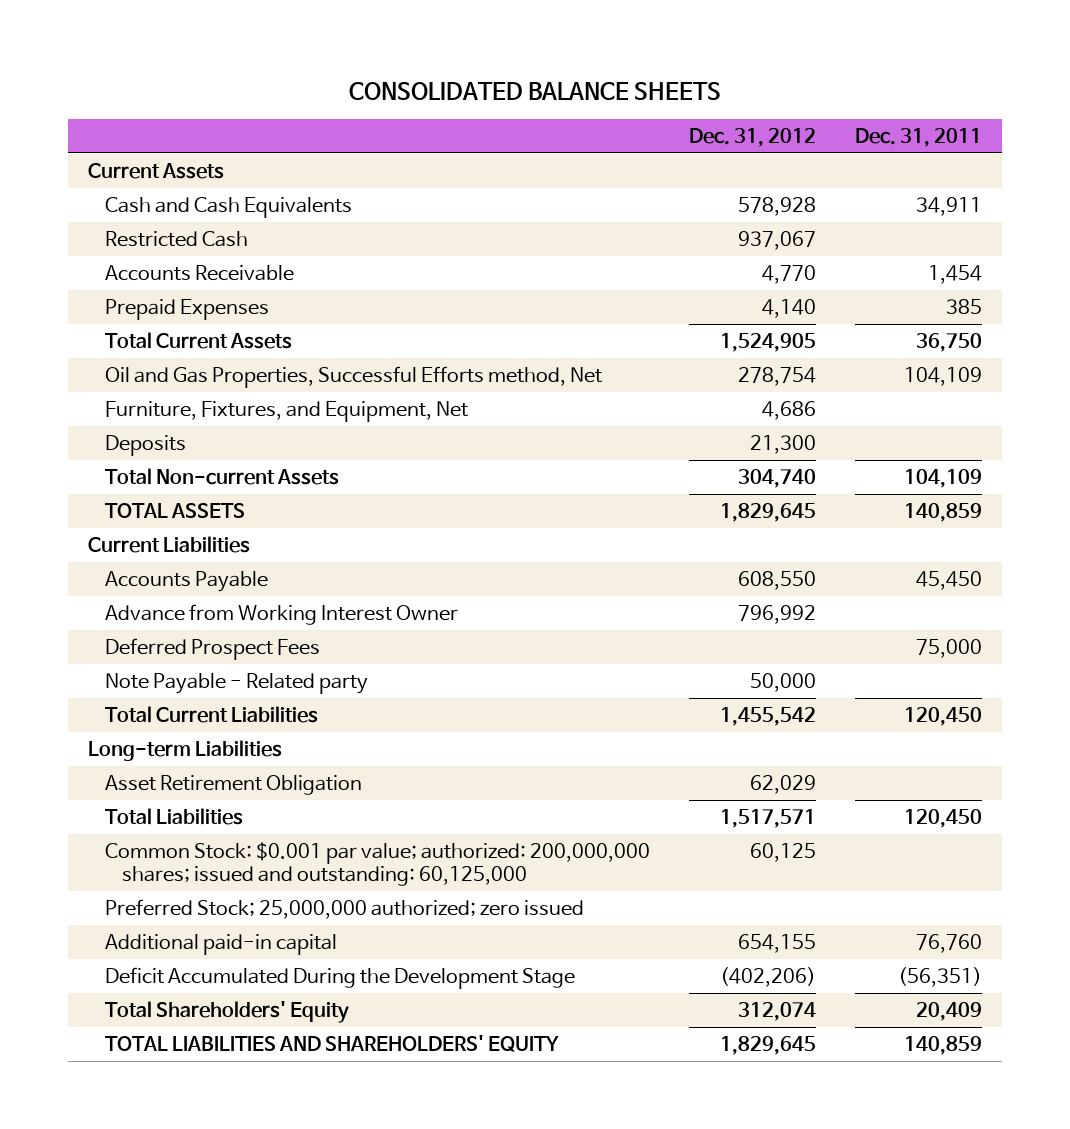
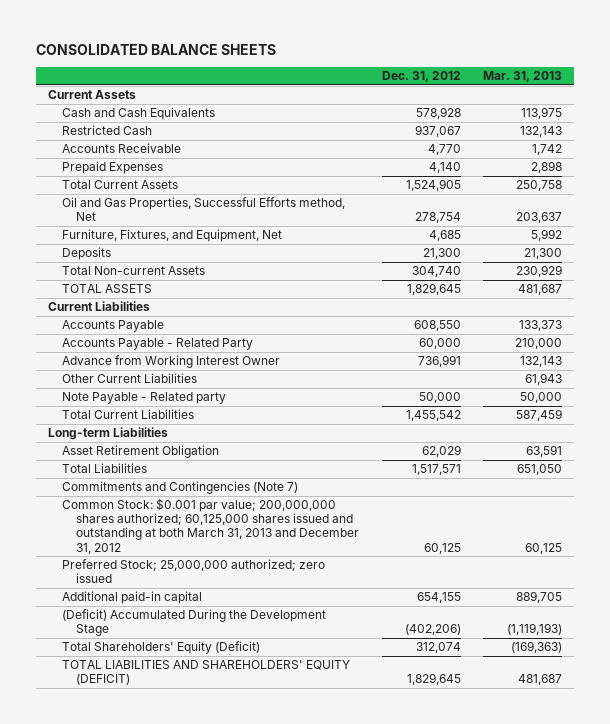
[855,128,983,148] Dec. 31, 2011 -> none
none -> [483,71,563,83] Mar. 31, 2013
[762,401,817,421] 4,686 -> [428,230,461,242] 4,685
[105,638,321,661] Deferred Prospect Fees -> none
none -> [61,338,253,351] Accounts Payable - Related Party
[738,605,817,625] 796,992 -> [417,355,461,368] 736,991
none -> [61,373,197,384] Other Current Liabilities
none -> [61,481,298,495] Commitments and Contingencies (Note 7)
[105,842,651,887] Common Stock: $0.001 par value; authorized: 200,000,000 shares; issued and outstanding: 60,125,000 -> [61,498,359,554] Common Stock: $0.001 par value; 200,000,000 shares authorized; 60,125,000 shares issued and outstanding at both March 31, 2013 and December 31, 2012
[105,967,576,990] Deficit Accumulated During the Development Stage -> [61,609,326,637] (Deficit) Accumulated During the Development Stage
[105,1001,350,1024] Total Shareholders' Equity -> [61,641,260,655] Total Shareholders' Equity (Deficit)
[105,1035,560,1053] TOTAL LIABILITIES AND SHAREHOLDERS' EQUITY -> [61,660,350,686] TOTAL LIABILITIES AND SHAREHOLDERS' EQUITY (DEFICIT)

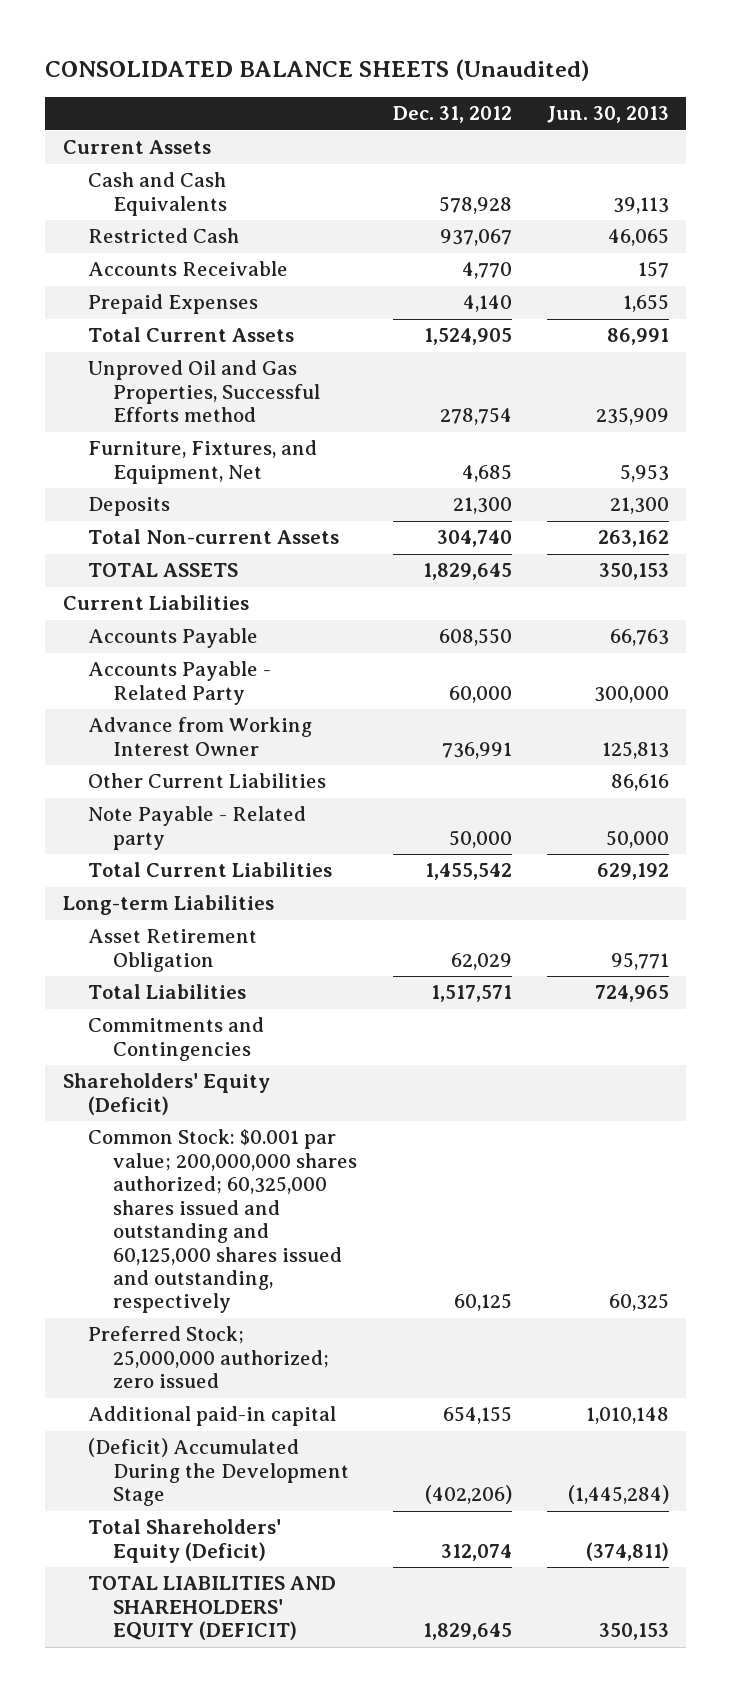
[36,43,277,55] CONSOLIDATED BALANCE SHEETS -> [45,58,590,81] CONSOLIDATED BALANCE SHEETS (Unaudited)
[483,71,563,83] Mar. 31, 2013 -> none
none -> [546,106,669,124] Jun. 30, 2013
[61,197,345,222] Oil and Gas Properties, Successful Efforts method, Net -> [88,360,321,423] Unproved Oil and Gas Properties, Successful Efforts method
[61,481,298,495] Commitments and Contingencies (Note 7) -> [88,1017,265,1061] Commitments and Contingencies
none -> [62,1073,270,1115] Shareholders' Equity (Deficit)
[61,498,359,554] Common Stock: $0.001 par value; 200,000,000 shares authorized; 60,125,000 shares issued and outstanding at both March 31, 2013 and December 31, 2012 -> [88,1129,358,1314] Common Stock: $0.001 par value; 200,000,000 shares authorized; 60,325,000 shares issued and outstanding and 60,125,000 shares issued and outstanding, respectively

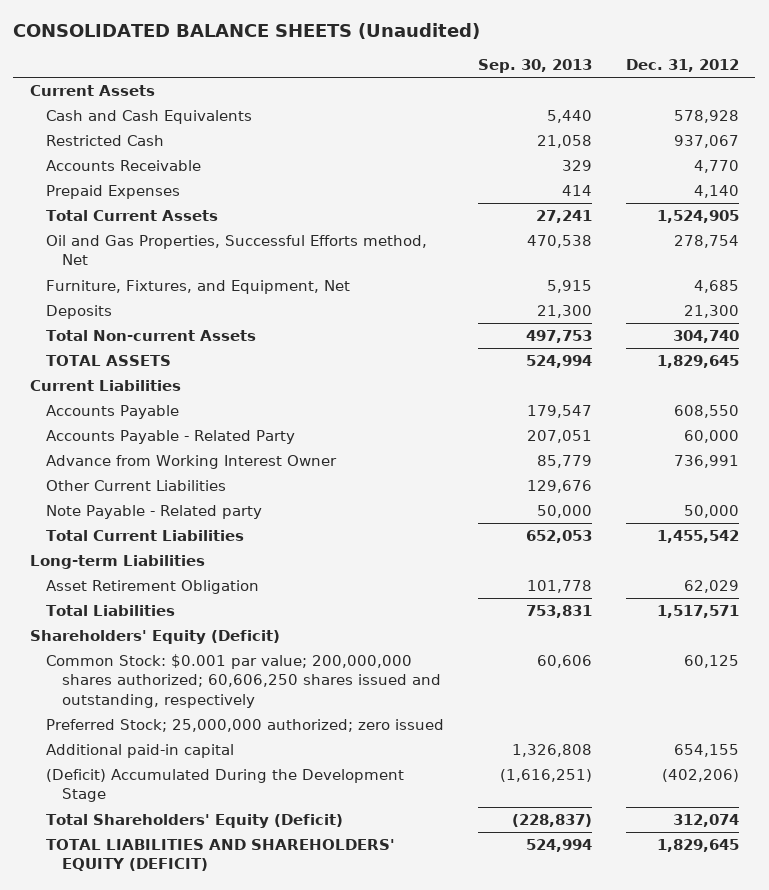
[546,106,669,124] Jun. 30, 2013 -> none
none -> [477,58,592,73] Sep. 30, 2013
[88,360,321,423] Unproved Oil and Gas Properties, Successful Efforts method -> [46,235,428,266] Oil and Gas Properties, Successful Efforts method, Net
[88,1017,265,1061] Commitments and Contingencies -> none
[88,1129,358,1314] Common Stock: $0.001 par value; 200,000,000 shares authorized; 60,325,000 shares issued and outstanding and 60,125,000 shares issued and outstanding, respectively -> [46,654,442,708] Common Stock: $0.001 par value; 200,000,000 shares authorized; 60,606,250 shares issued and outstanding, respectively

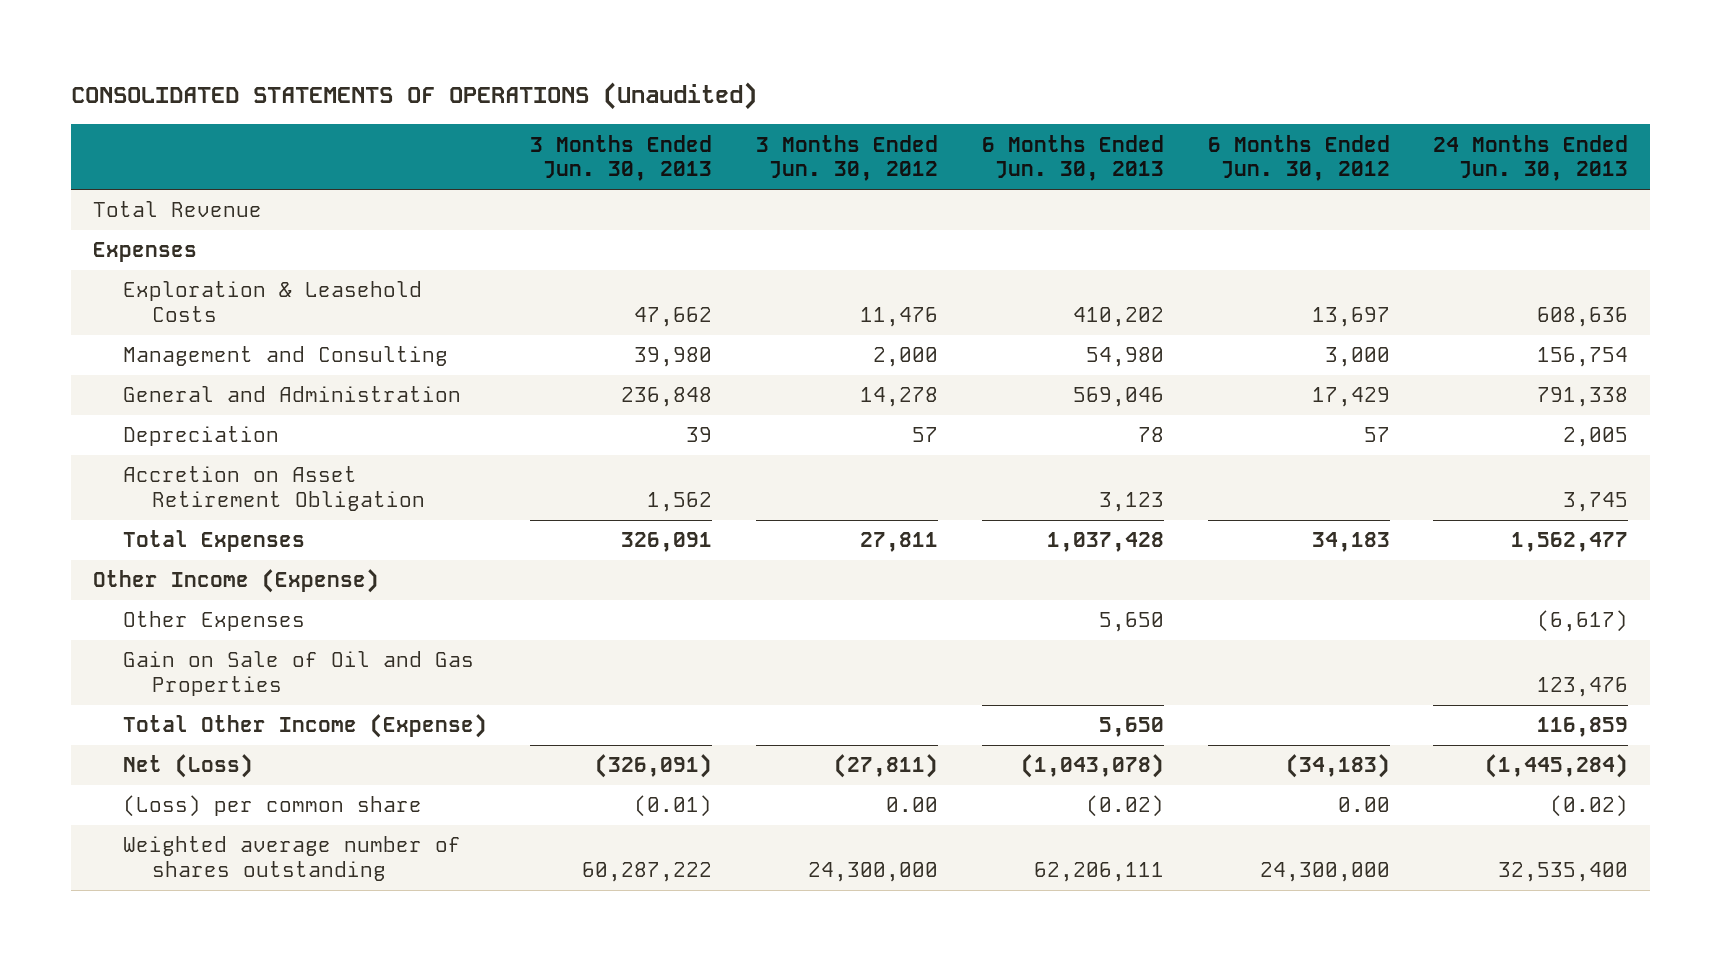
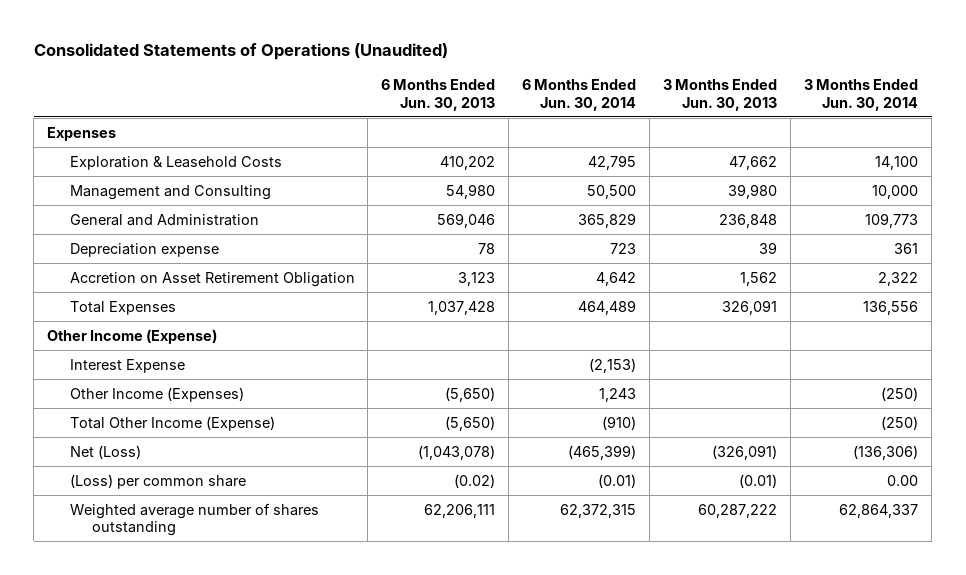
[70,82,757,111] CONSOLIDATED STATEMENTS OF OPERATIONS (Unaudited) -> [33,43,448,61] Consolidated Statements of Operations (Unaudited)
[756,134,939,182] 3 Months Ended Jun. 30, 2012 -> none
[1207,134,1390,182] 6 Months Ended Jun. 30, 2012 -> none
[1433,134,1629,182] 24 Months Ended Jun. 30, 2013 -> none
none -> [522,79,637,111] 6 Months Ended Jun. 30, 2014
none -> [804,79,919,111] 3 Months Ended Jun. 30, 2014
[92,201,262,218] Total Revenue -> none
[122,426,279,447] Depreciation -> [69,242,219,257] Depreciation expense
[122,651,474,696] Gain on Sale of Oil and Gas Properties -> none
none -> [69,358,185,373] Interest Expense
[122,611,305,632] Other Expenses -> [69,386,244,402] Other Income (Expenses)
[1098,612,1164,633] 5,650 -> [445,386,496,402] (5,650)
[1098,717,1164,738] 5,650 -> [445,415,496,431] (5,650)

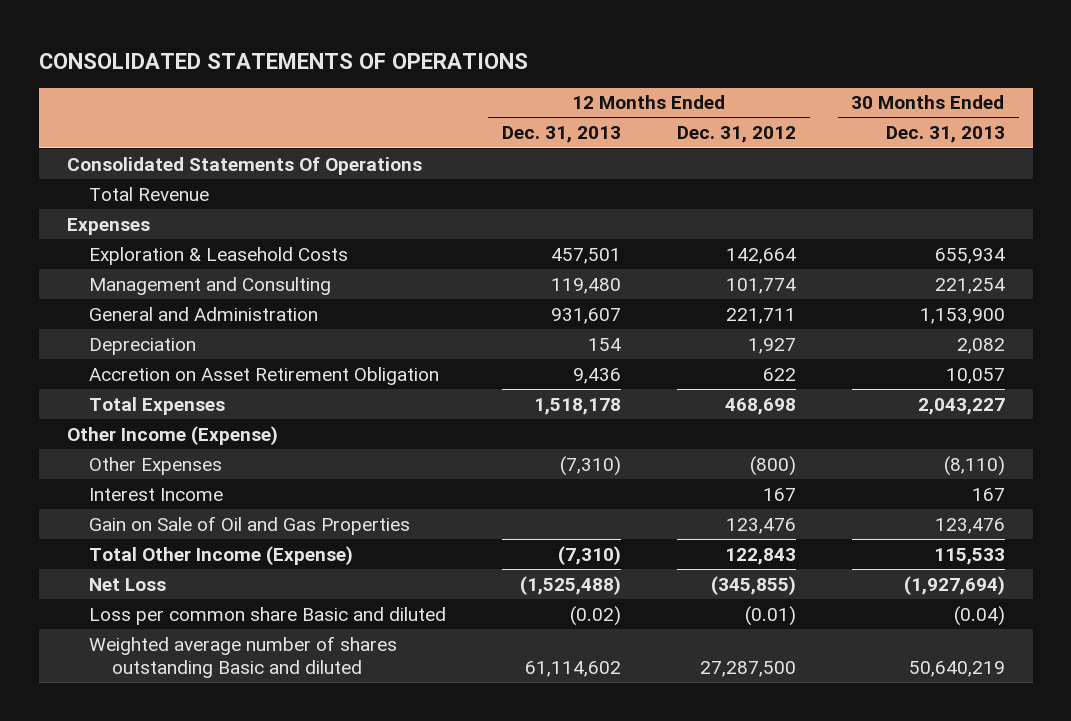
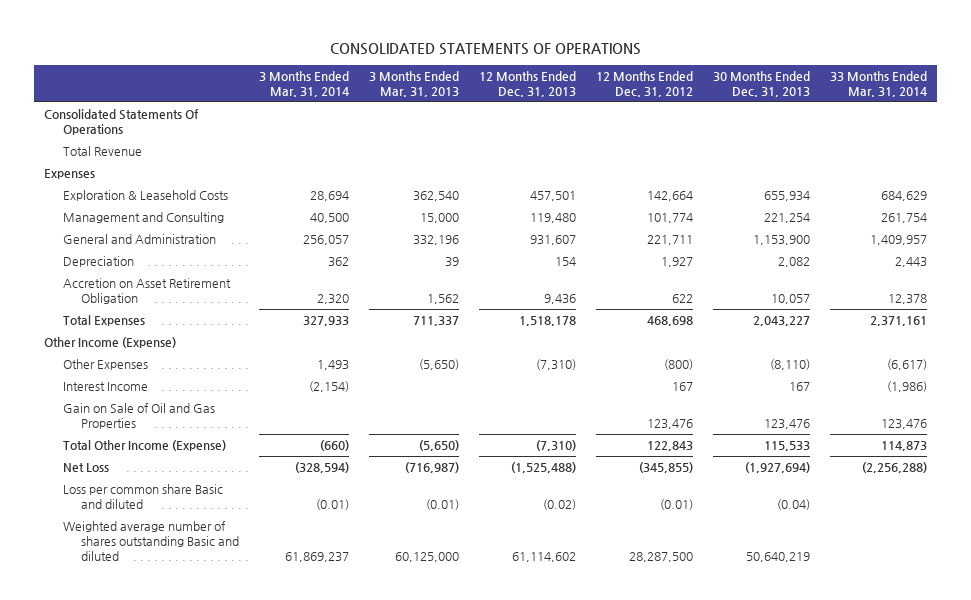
none -> [258,71,349,98] 3 Months Ended Mar. 31, 2014
none -> [368,71,459,98] 3 Months Ended Mar. 31, 2013
none -> [829,71,927,98] 33 Months Ended Mar. 31, 2014
[699,661,796,678] 27,287,500 -> [628,551,693,562] 28,287,500

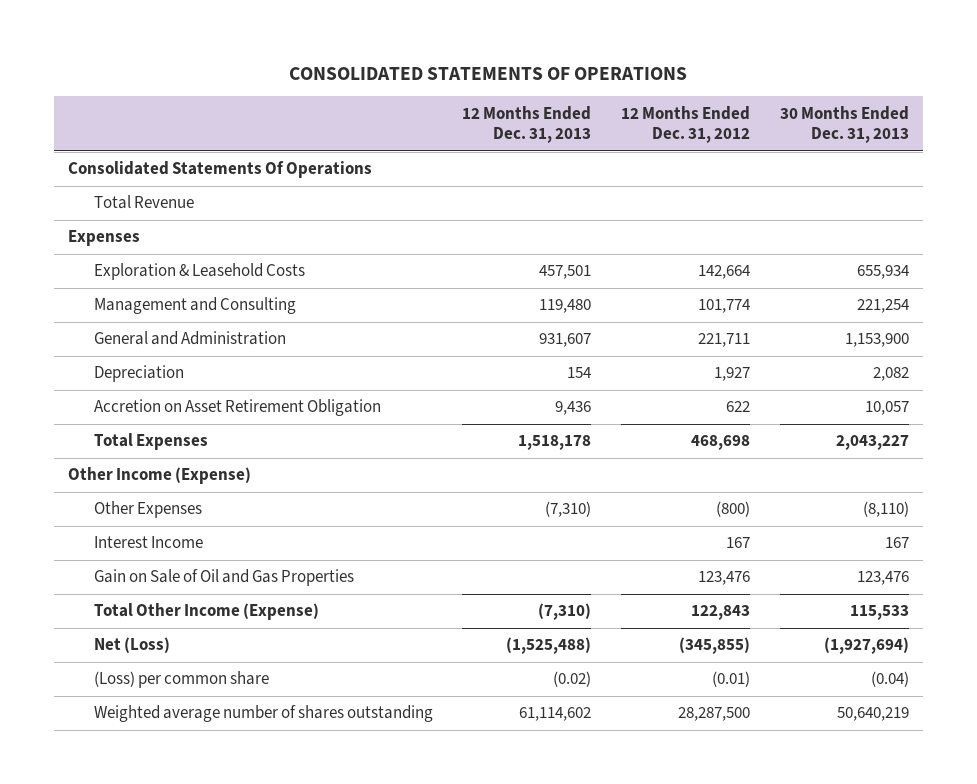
[258,71,349,98] 3 Months Ended Mar. 31, 2014 -> none
[368,71,459,98] 3 Months Ended Mar. 31, 2013 -> none
[829,71,927,98] 33 Months Ended Mar. 31, 2014 -> none
[62,463,109,473] Net Loss -> [93,637,170,654] Net (Loss)
[62,484,223,509] Loss per common share Basic and diluted -> [93,671,269,689] (Loss) per common share
[62,521,239,561] Weighted average number of shares outstanding Basic and diluted -> [93,705,433,723] Weighted average number of shares outstanding

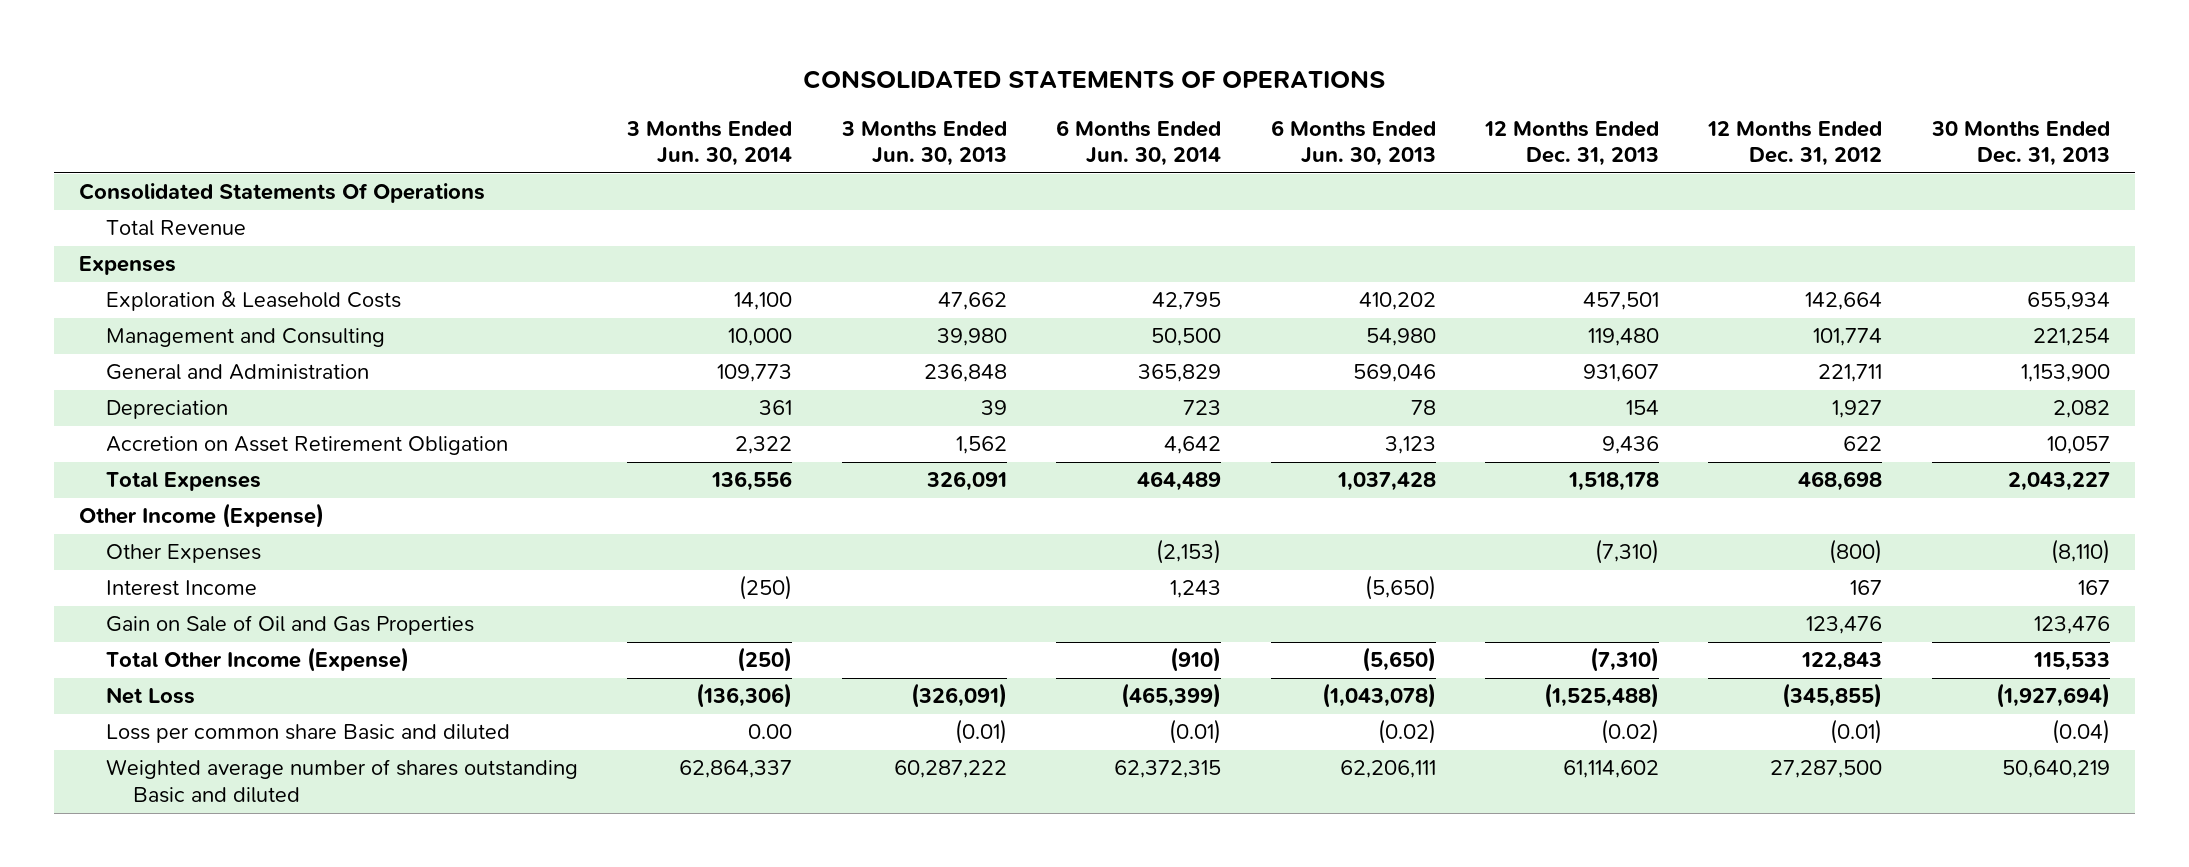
none -> [626,120,793,167] 3 Months Ended Jun. 30, 2014
none -> [840,120,1007,167] 3 Months Ended Jun. 30, 2013
none -> [1056,119,1222,167] 6 Months Ended Jun. 30, 2014
none -> [1270,119,1436,167] 6 Months Ended Jun. 30, 2013
[93,637,170,654] Net (Loss) -> [105,687,195,705] Net Loss
[93,671,269,689] (Loss) per common share -> [105,724,510,744] Loss per common share Basic and diluted
[93,705,433,723] Weighted average number of shares outstanding -> [105,759,578,804] Weighted average number of shares outstanding Basic and diluted
[678,707,751,722] 28,287,500 -> [1770,760,1883,779] 27,287,500

